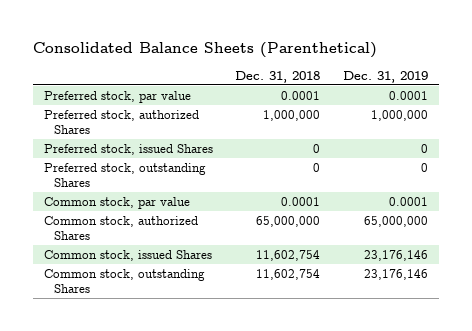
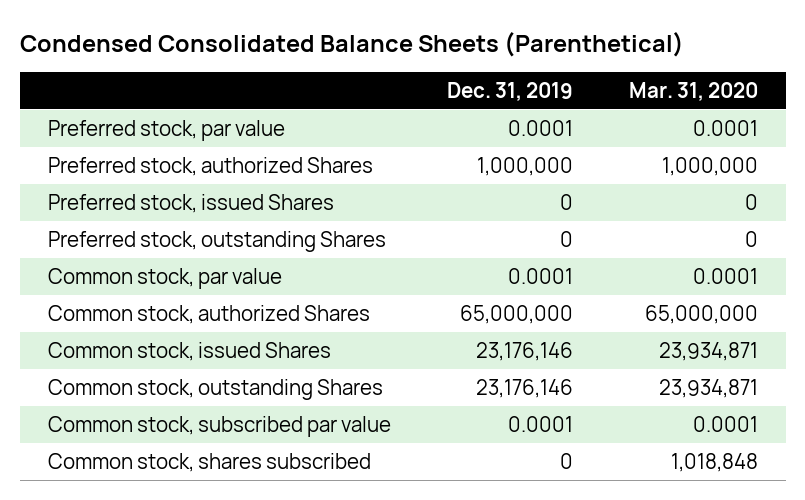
[32,42,377,59] Consolidated Balance Sheets (Parenthetical) -> [19,31,684,57] Condensed Consolidated Balance Sheets (Parenthetical)
[235,70,321,83] Dec. 31, 2018 -> none
none -> [628,81,758,101] Mar. 31, 2020
none -> [47,415,391,437] Common stock, subscribed par value
none -> [47,452,371,472] Common stock, shares subscribed

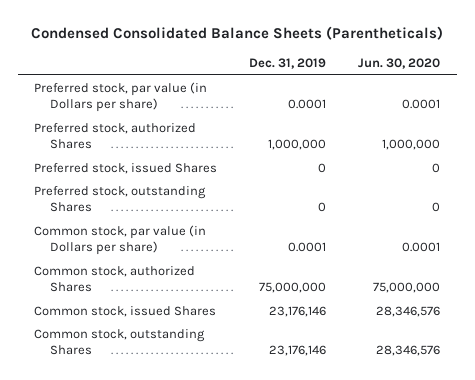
[19,31,684,57] Condensed Consolidated Balance Sheets (Parenthetical) -> [31,26,444,41] Condensed Consolidated Balance Sheets (Parentheticals)
[628,81,758,101] Mar. 31, 2020 -> none
none -> [358,58,441,70] Jun. 30, 2020
[47,119,285,141] Preferred stock, par value -> [34,81,208,113] Preferred stock, par value (in Dollars per share)
[47,267,282,289] Common stock, par value -> [34,224,207,256] Common stock, par value (in Dollars per share)
[459,304,573,324] 65,000,000 -> [259,282,327,294] 75,000,000
[47,415,391,437] Common stock, subscribed par value -> none
[47,452,371,472] Common stock, shares subscribed -> none

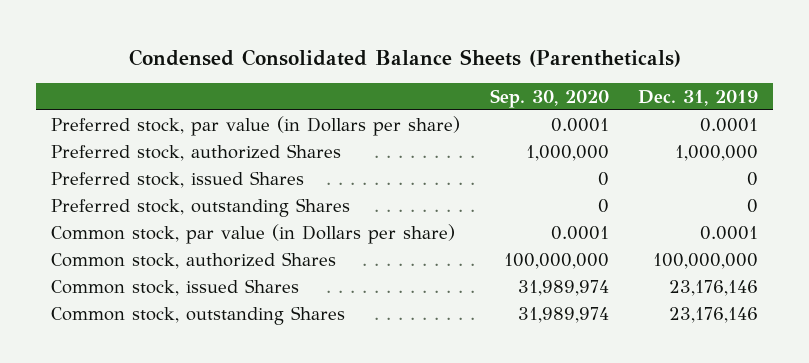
[358,58,441,70] Jun. 30, 2020 -> none
none -> [489,88,609,108] Sep. 30, 2020
[259,282,327,294] 75,000,000 -> [653,252,759,269] 100,000,000

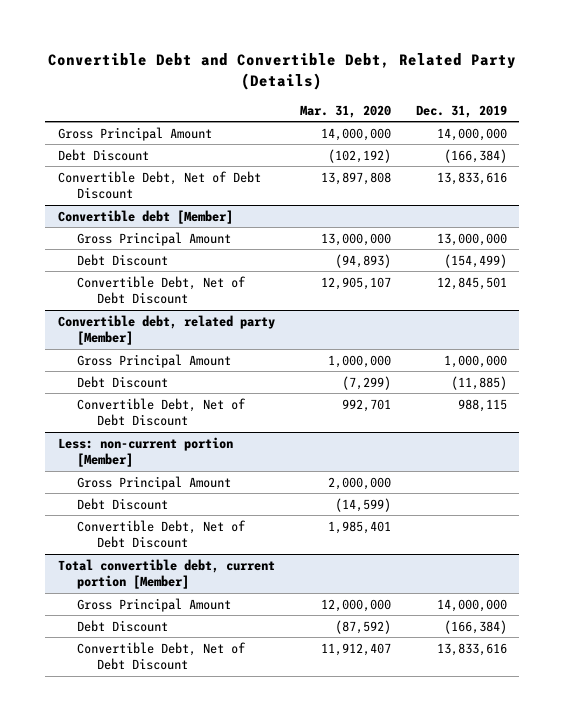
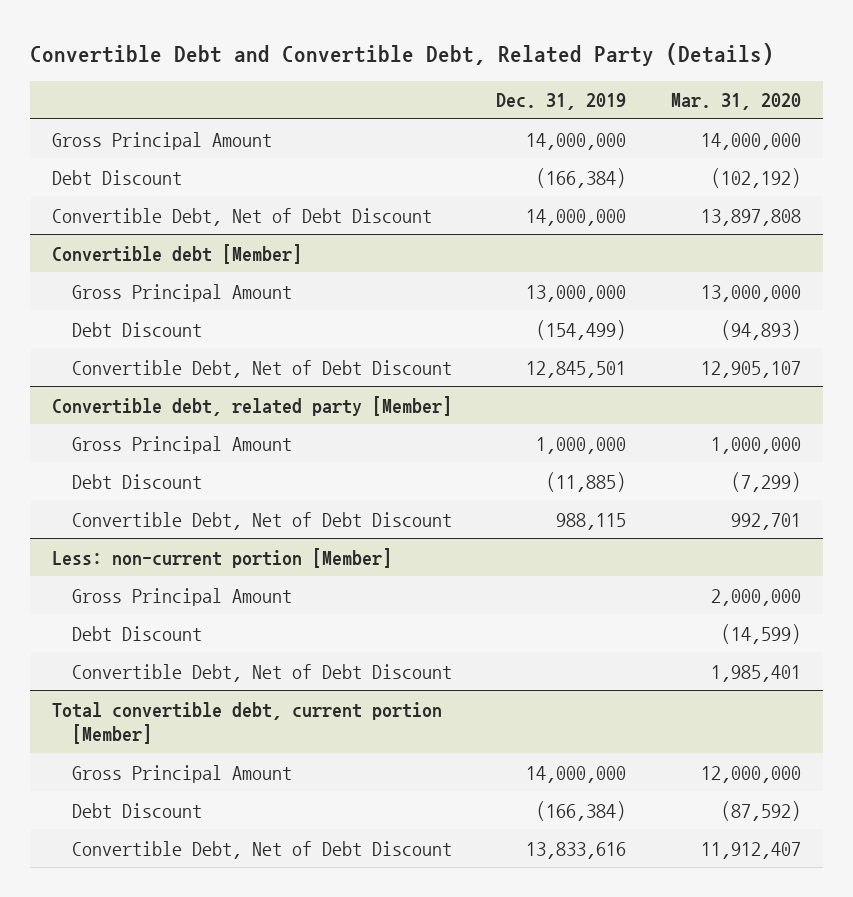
[436,171,507,185] 13,833,616 -> [526,208,627,226] 14,000,000

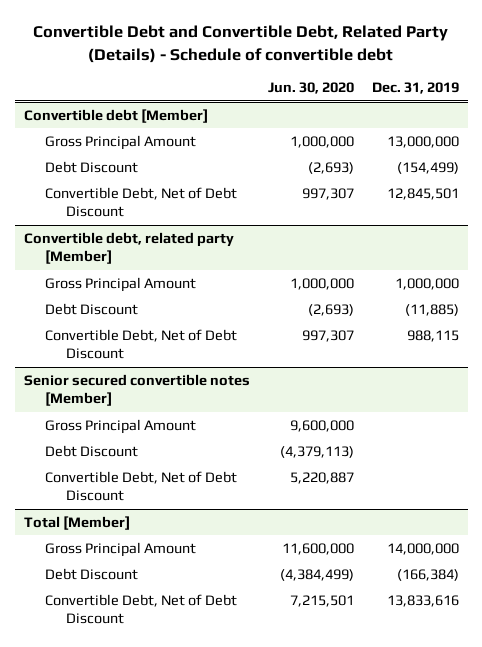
[29,42,774,66] Convertible Debt and Convertible Debt, Related Party (Details) -> [33,25,449,63] Convertible Debt and Convertible Debt, Related Party (Details) - Schedule of convertible debt
[670,93,801,111] Mar. 31, 2020 -> none
none -> [267,82,354,95] Jun. 30, 2020
[51,131,272,150] Gross Principal Amount -> none
[51,169,182,185] Debt Discount -> none
[51,207,432,226] Convertible Debt, Net of Debt Discount -> none
[51,547,392,568] Less: non-current portion [Member] -> none
none -> [23,373,250,407] Senior secured convertible notes [Member]
[51,701,442,745] Total convertible debt, current portion [Member] -> none
none -> [23,515,130,530] Total [Member]

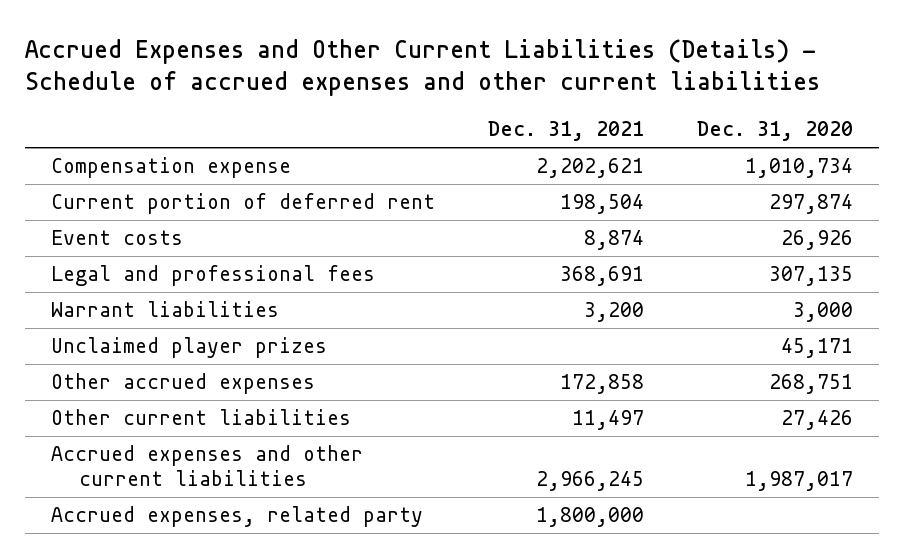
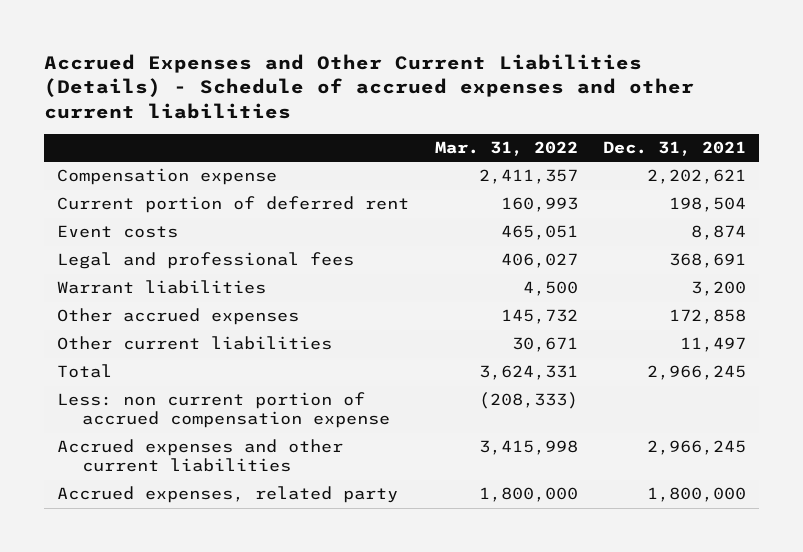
[696,121,853,142] Dec. 31, 2020 -> none
none -> [434,141,578,157] Mar. 31, 2022
[51,337,328,359] Unclaimed player prizes -> none
none -> [57,364,113,379] Total
none -> [57,392,391,429] Less: non current portion of accrued compensation expense

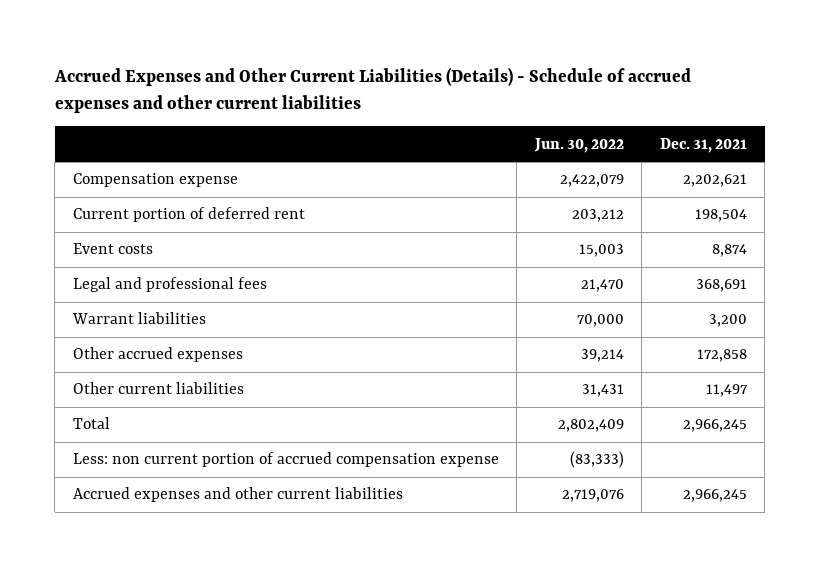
[434,141,578,157] Mar. 31, 2022 -> none
none -> [533,137,624,153] Jun. 30, 2022
[57,486,399,504] Accrued expenses, related party -> none

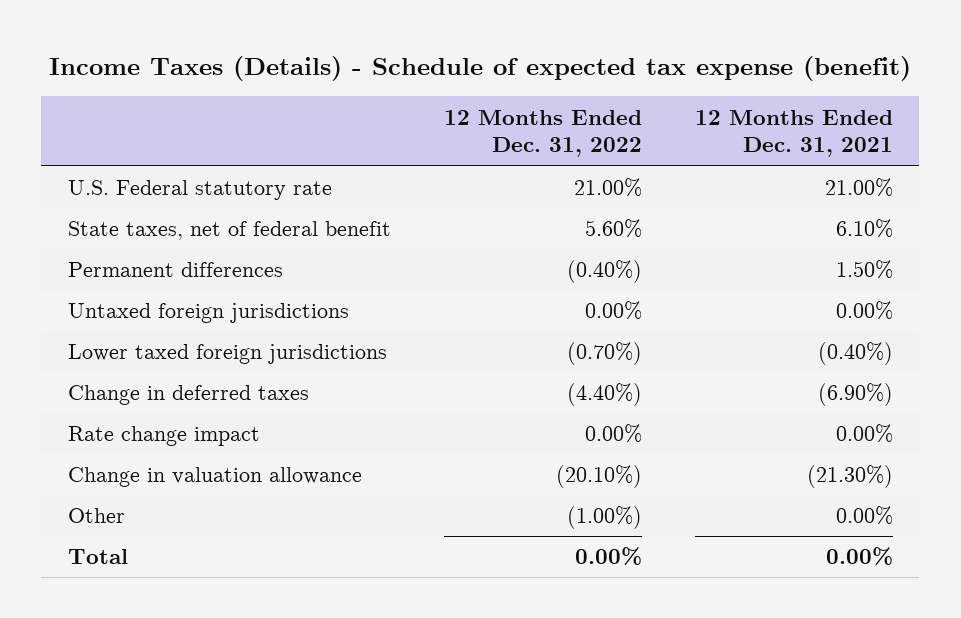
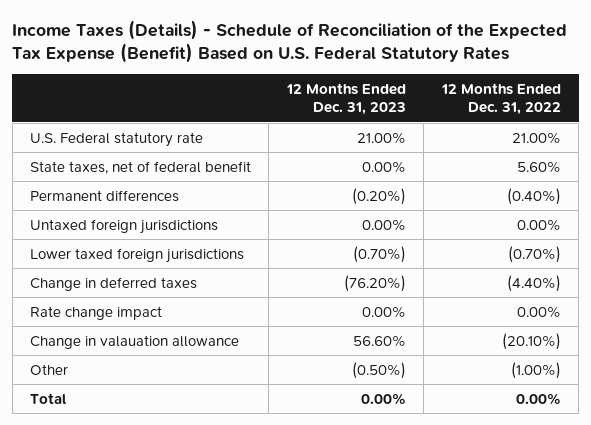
[49,55,912,81] Income Taxes (Details) - Schedule of expected tax expense (benefit) -> [12,19,568,63] Income Taxes (Details) - Schedule of Reconciliation of the Expected Tax Expense (Benefit) Based on U.S. Federal Statutory Rates
[694,109,893,158] 12 Months Ended Dec. 31, 2021 -> none
none -> [285,82,406,116] 12 Months Ended Dec. 31, 2023
[67,467,362,488] Change in valuation allowance -> [30,334,240,349] Change in valauation allowance

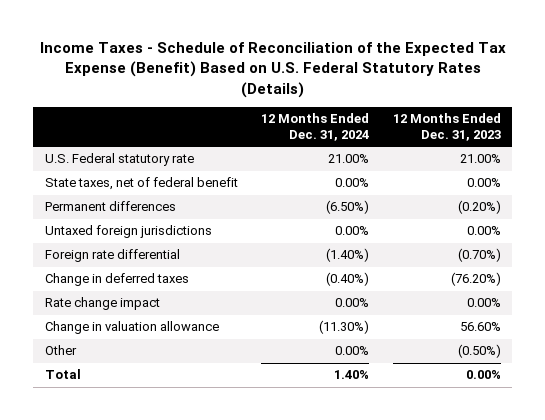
[12,19,568,63] Income Taxes (Details) - Schedule of Reconciliation of the Expected Tax Expense (Benefit) Based on U.S. Federal Statutory Rates -> [39,42,506,98] Income Taxes - Schedule of Reconciliation of the Expected Tax Expense (Benefit) Based on U.S. Federal Statutory Rates (Details)
[440,82,561,116] 12 Months Ended Dec. 31, 2022 -> none
none -> [261,113,370,142] 12 Months Ended Dec. 31, 2024
[30,247,245,263] Lower taxed foreign jurisdictions -> none
none -> [44,249,180,263] Foreign rate differential
[30,334,240,349] Change in valauation allowance -> [44,321,219,335] Change in valuation allowance

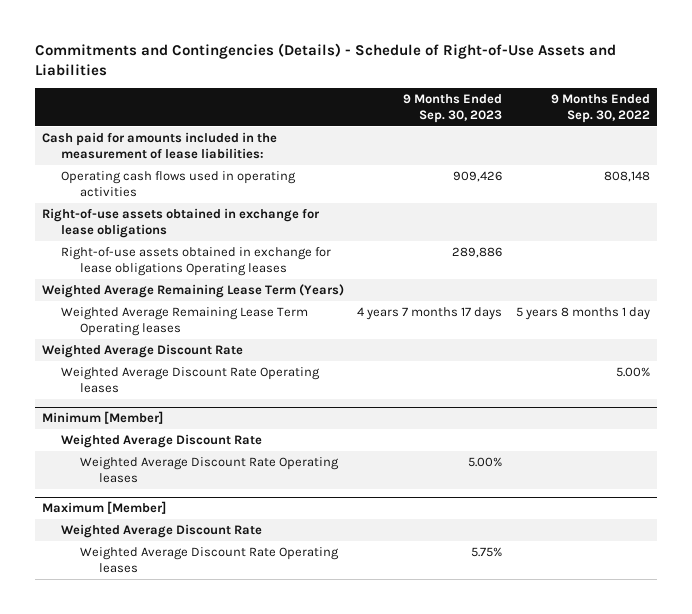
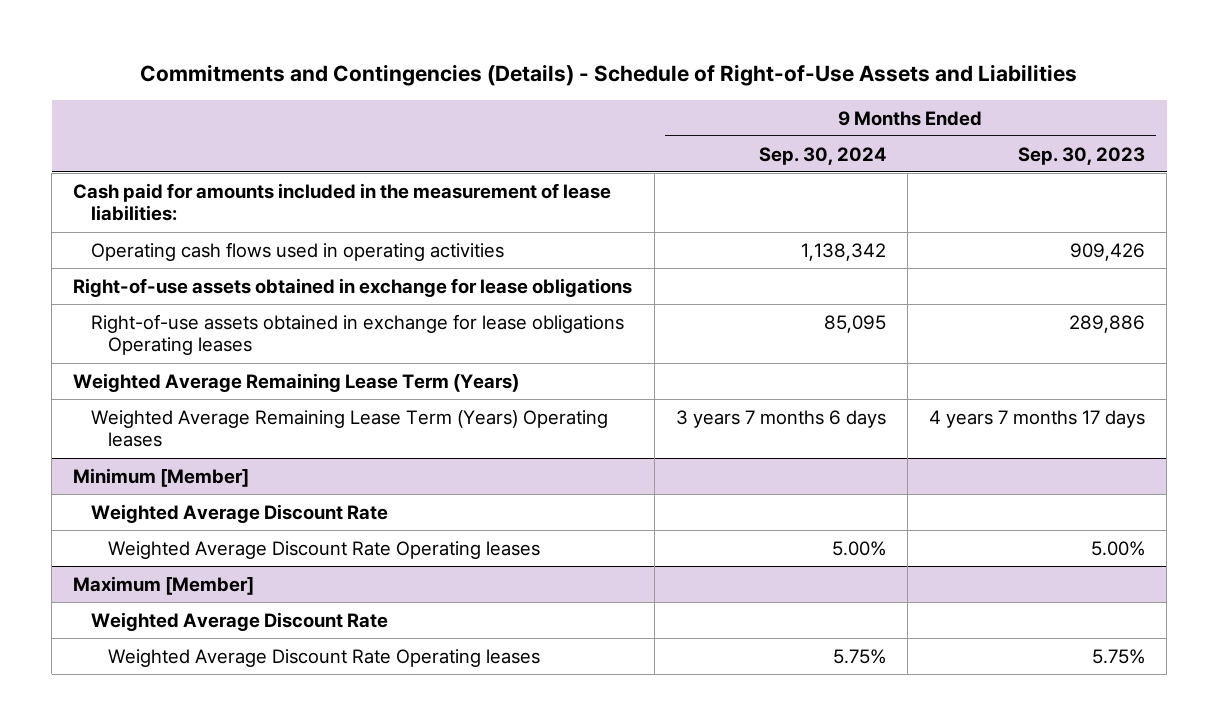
[550,93,650,124] 9 Months Ended Sep. 30, 2022 -> none
none -> [758,146,886,165] Sep. 30, 2024
[41,343,243,358] Weighted Average Discount Rate -> none
[60,366,320,394] Weighted Average Discount Rate Operating leases -> none
[60,306,308,337] Weighted Average Remaining Lease Term Operating leases -> [90,409,608,448] Weighted Average Remaining Lease Term (Years) Operating leases

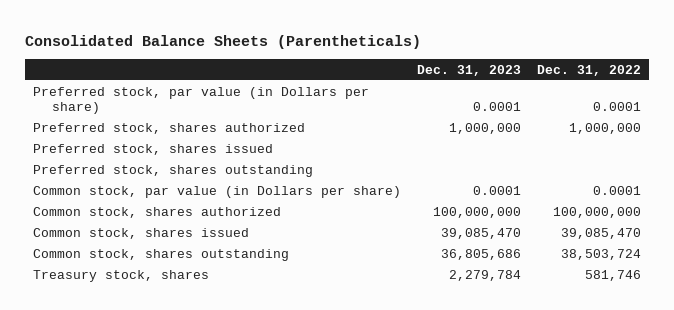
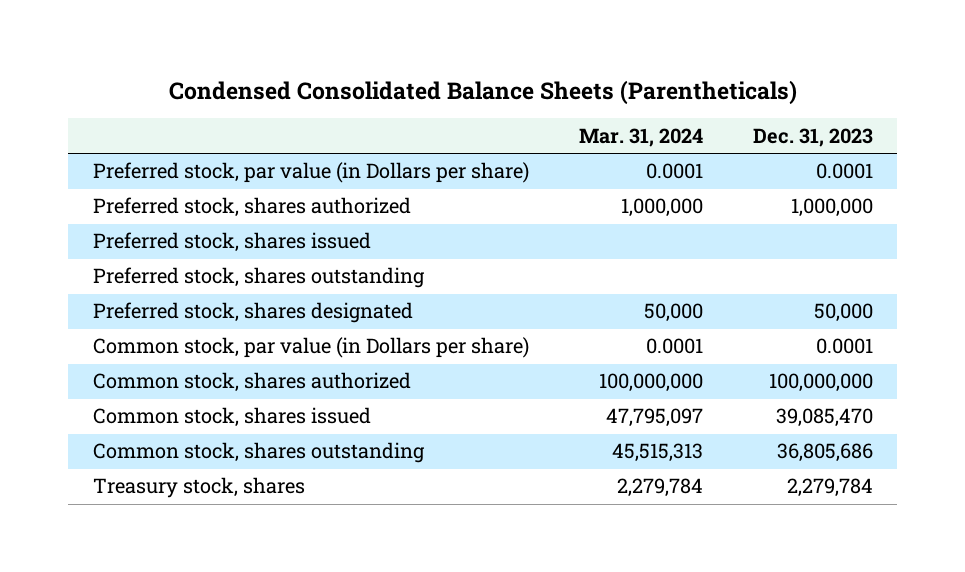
[25,34,422,49] Consolidated Balance Sheets (Parentheticals) -> [168,79,797,105] Condensed Consolidated Balance Sheets (Parentheticals)
[536,64,641,76] Dec. 31, 2022 -> none
none -> [578,127,703,147] Mar. 31, 2024
none -> [92,302,413,324] Preferred stock, shares designated

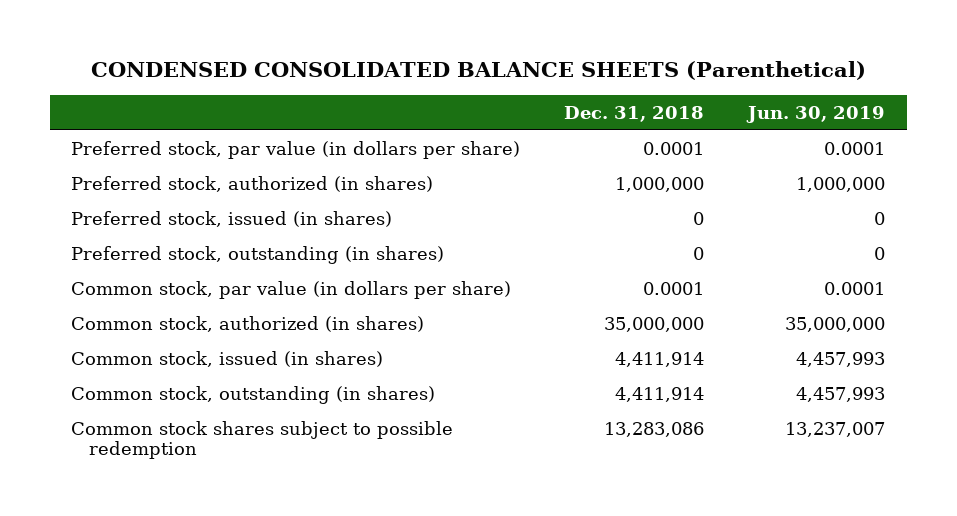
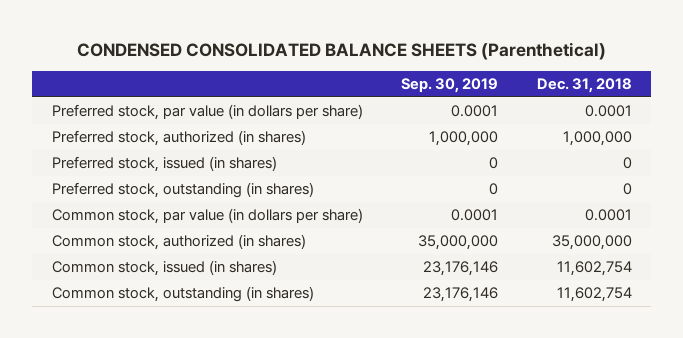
[746,105,886,123] Jun. 30, 2019 -> none
none -> [401,78,499,94] Sep. 30, 2019
[71,420,454,460] Common stock shares subject to possible redemption -> none
[615,351,705,367] 4,411,914 -> [556,261,632,277] 11,602,754
[615,386,705,402] 4,411,914 -> [556,287,632,303] 11,602,754

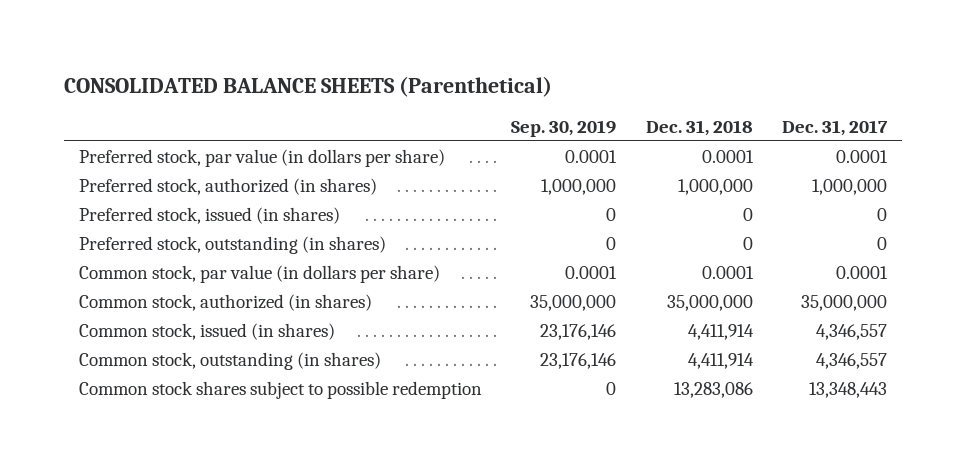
[76,41,606,60] CONDENSED CONSOLIDATED BALANCE SHEETS (Parenthetical) -> [64,76,553,98] CONSOLIDATED BALANCE SHEETS (Parenthetical)
none -> [782,119,889,136] Dec. 31, 2017
[556,261,632,277] 11,602,754 -> [687,323,754,340] 4,411,914
[556,287,632,303] 11,602,754 -> [687,352,754,369] 4,411,914
none -> [78,380,482,399] Common stock shares subject to possible redemption

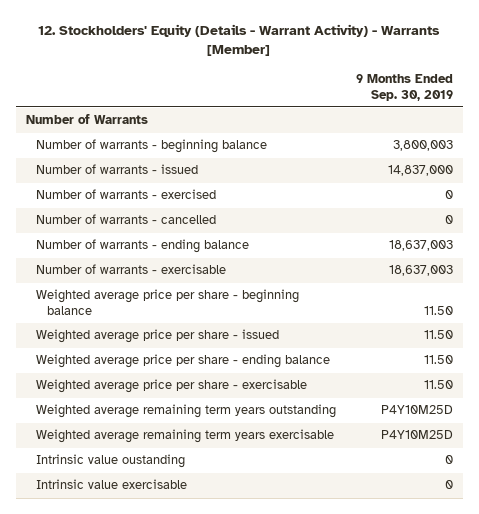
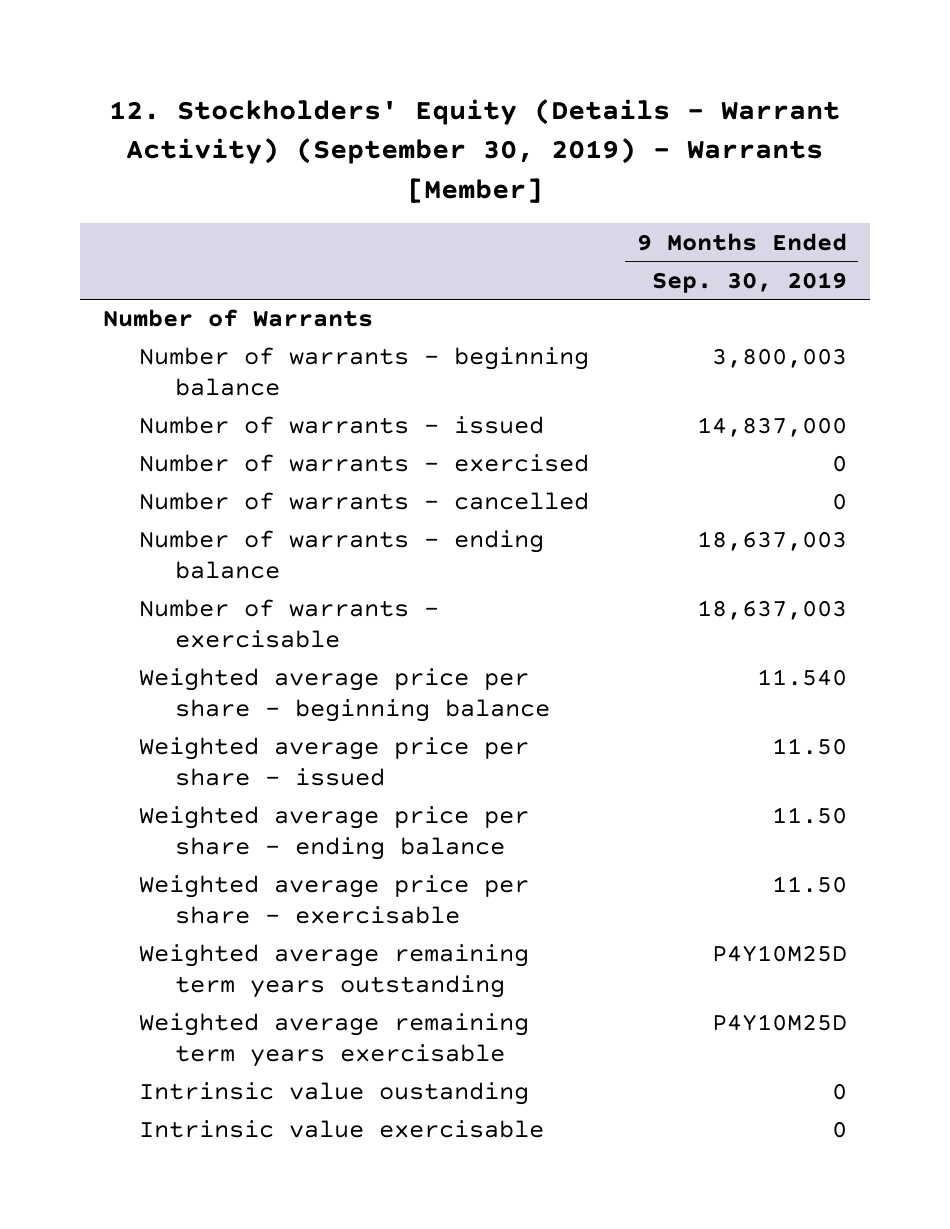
[38,24,441,57] 12. Stockholders' Equity (Details - Warrant Activity) - Warrants [Member] -> [108,98,840,203] 12. Stockholders' Equity (Details - Warrant Activity) (September 30, 2019) - Warrants [Member]
[423,305,453,315] 11.50 -> [756,669,847,687] 11.540

